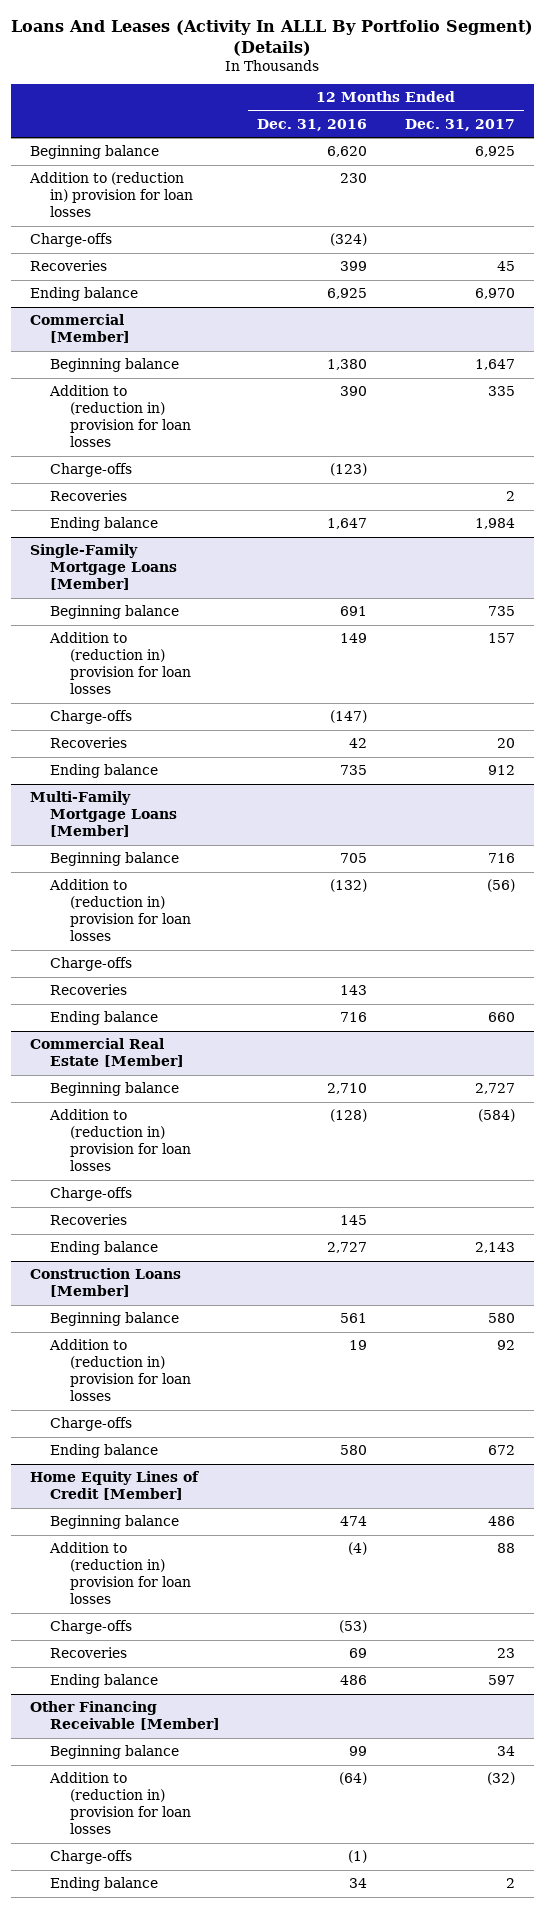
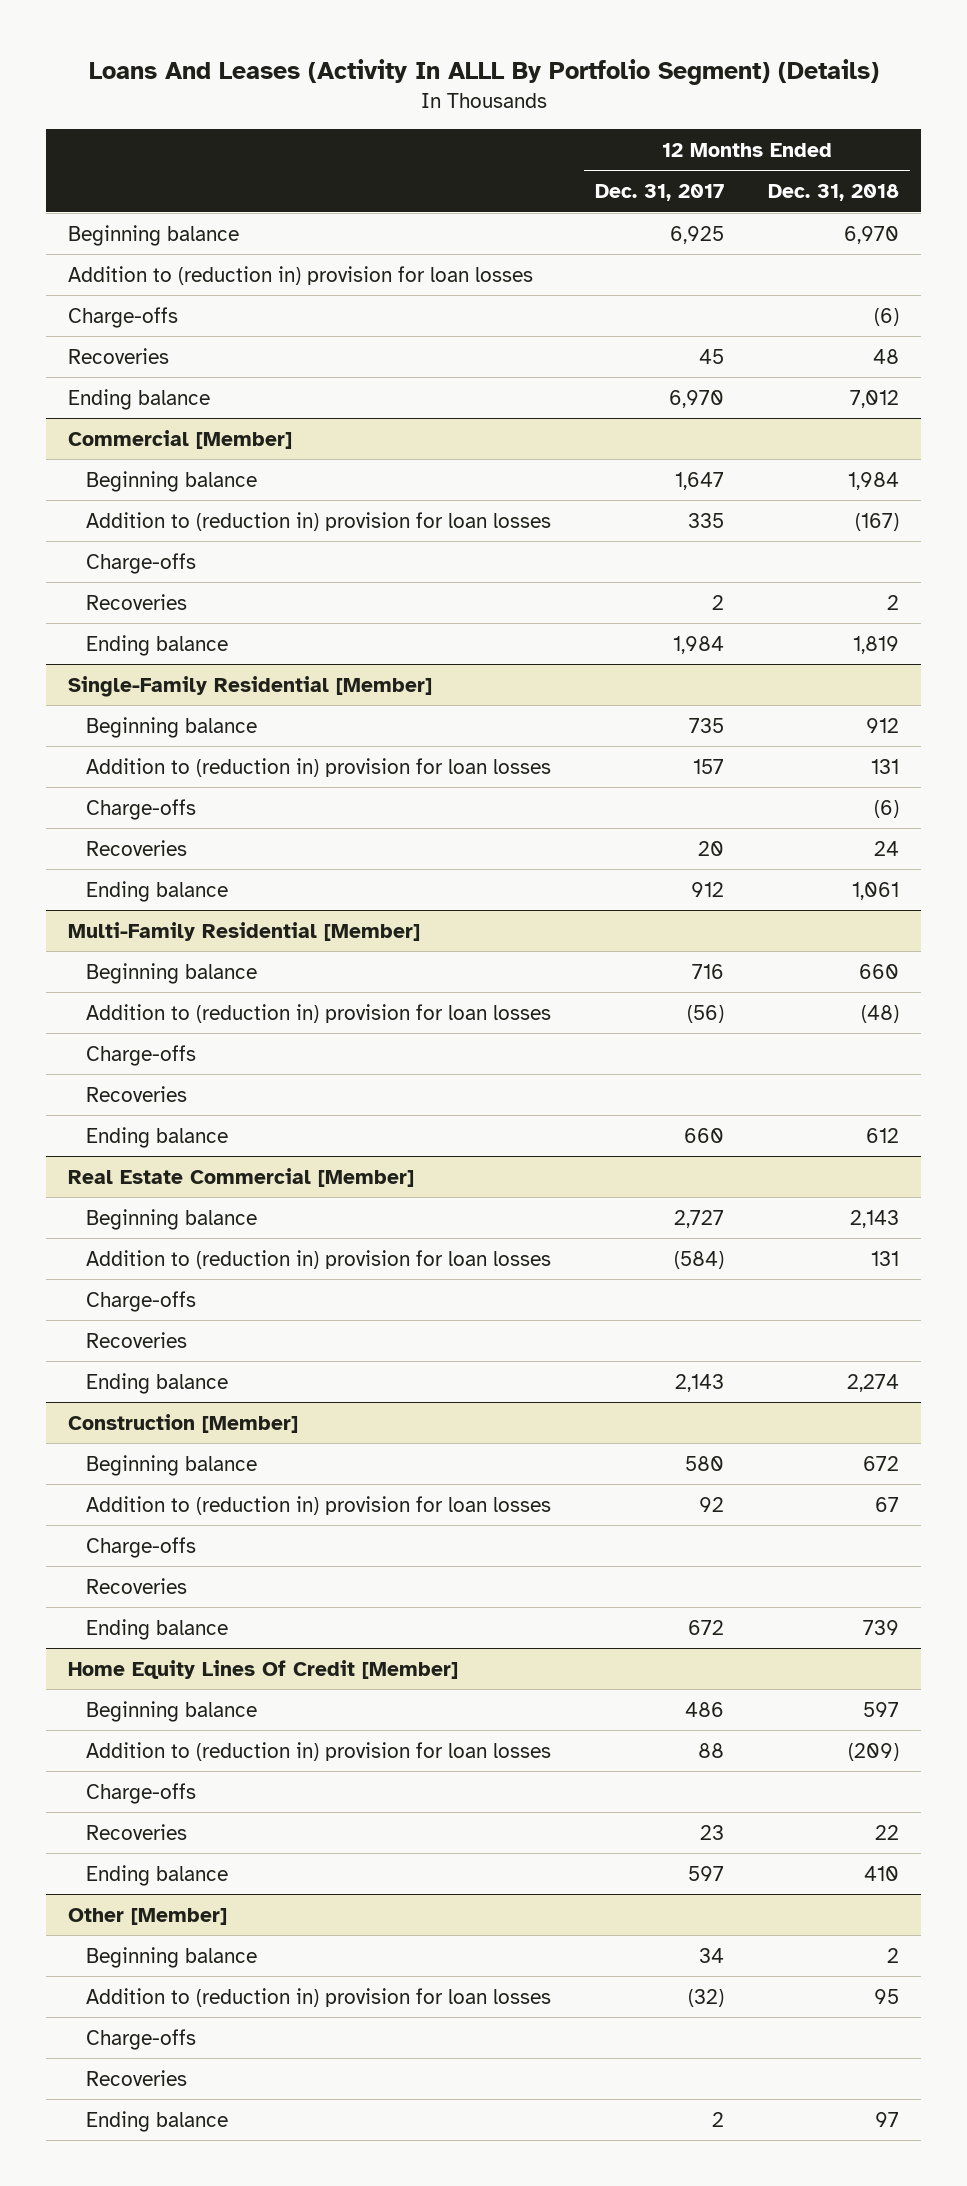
[257,118,368,131] Dec. 31, 2016 -> none
none -> [767,184,899,202] Dec. 31, 2018
[29,544,178,591] Single-Family Mortgage Loans [Member] -> [68,675,433,697] Single-Family Residential [Member]
[29,791,178,838] Multi-Family Mortgage Loans [Member] -> [68,921,421,941] Multi-Family Residential [Member]
[29,1038,185,1068] Commercial Real Estate [Member] -> [68,1167,415,1187] Real Estate Commercial [Member]
[29,1268,181,1298] Construction Loans [Member] -> [68,1413,299,1433] Construction [Member]
none -> [86,1577,188,1594] Recoveries
[29,1471,199,1501] Home Equity Lines of Credit [Member] -> [68,1659,459,1679] Home Equity Lines Of Credit [Member]
[29,1701,221,1731] Other Financing Receivable [Member] -> [68,1907,228,1925] Other [Member]
none -> [86,2069,188,2086] Recoveries

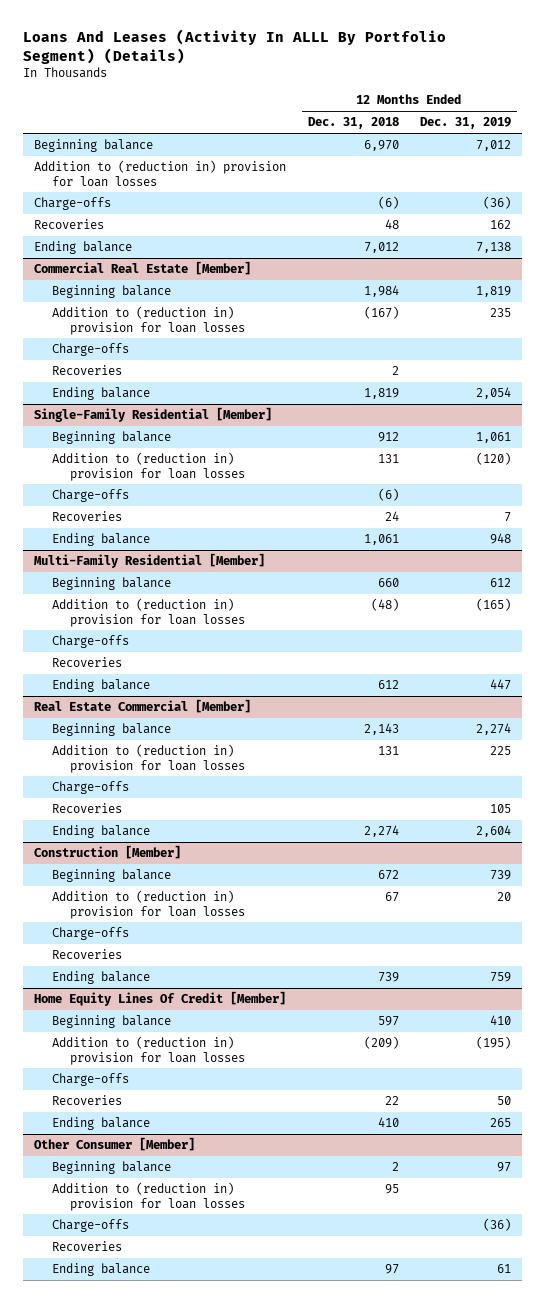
[594,184,724,202] Dec. 31, 2017 -> none
none -> [420,117,512,130] Dec. 31, 2019
[68,429,293,449] Commercial [Member] -> [33,261,251,276] Commercial Real Estate [Member]
[68,1907,228,1925] Other [Member] -> [33,1137,195,1152] Other Consumer [Member]

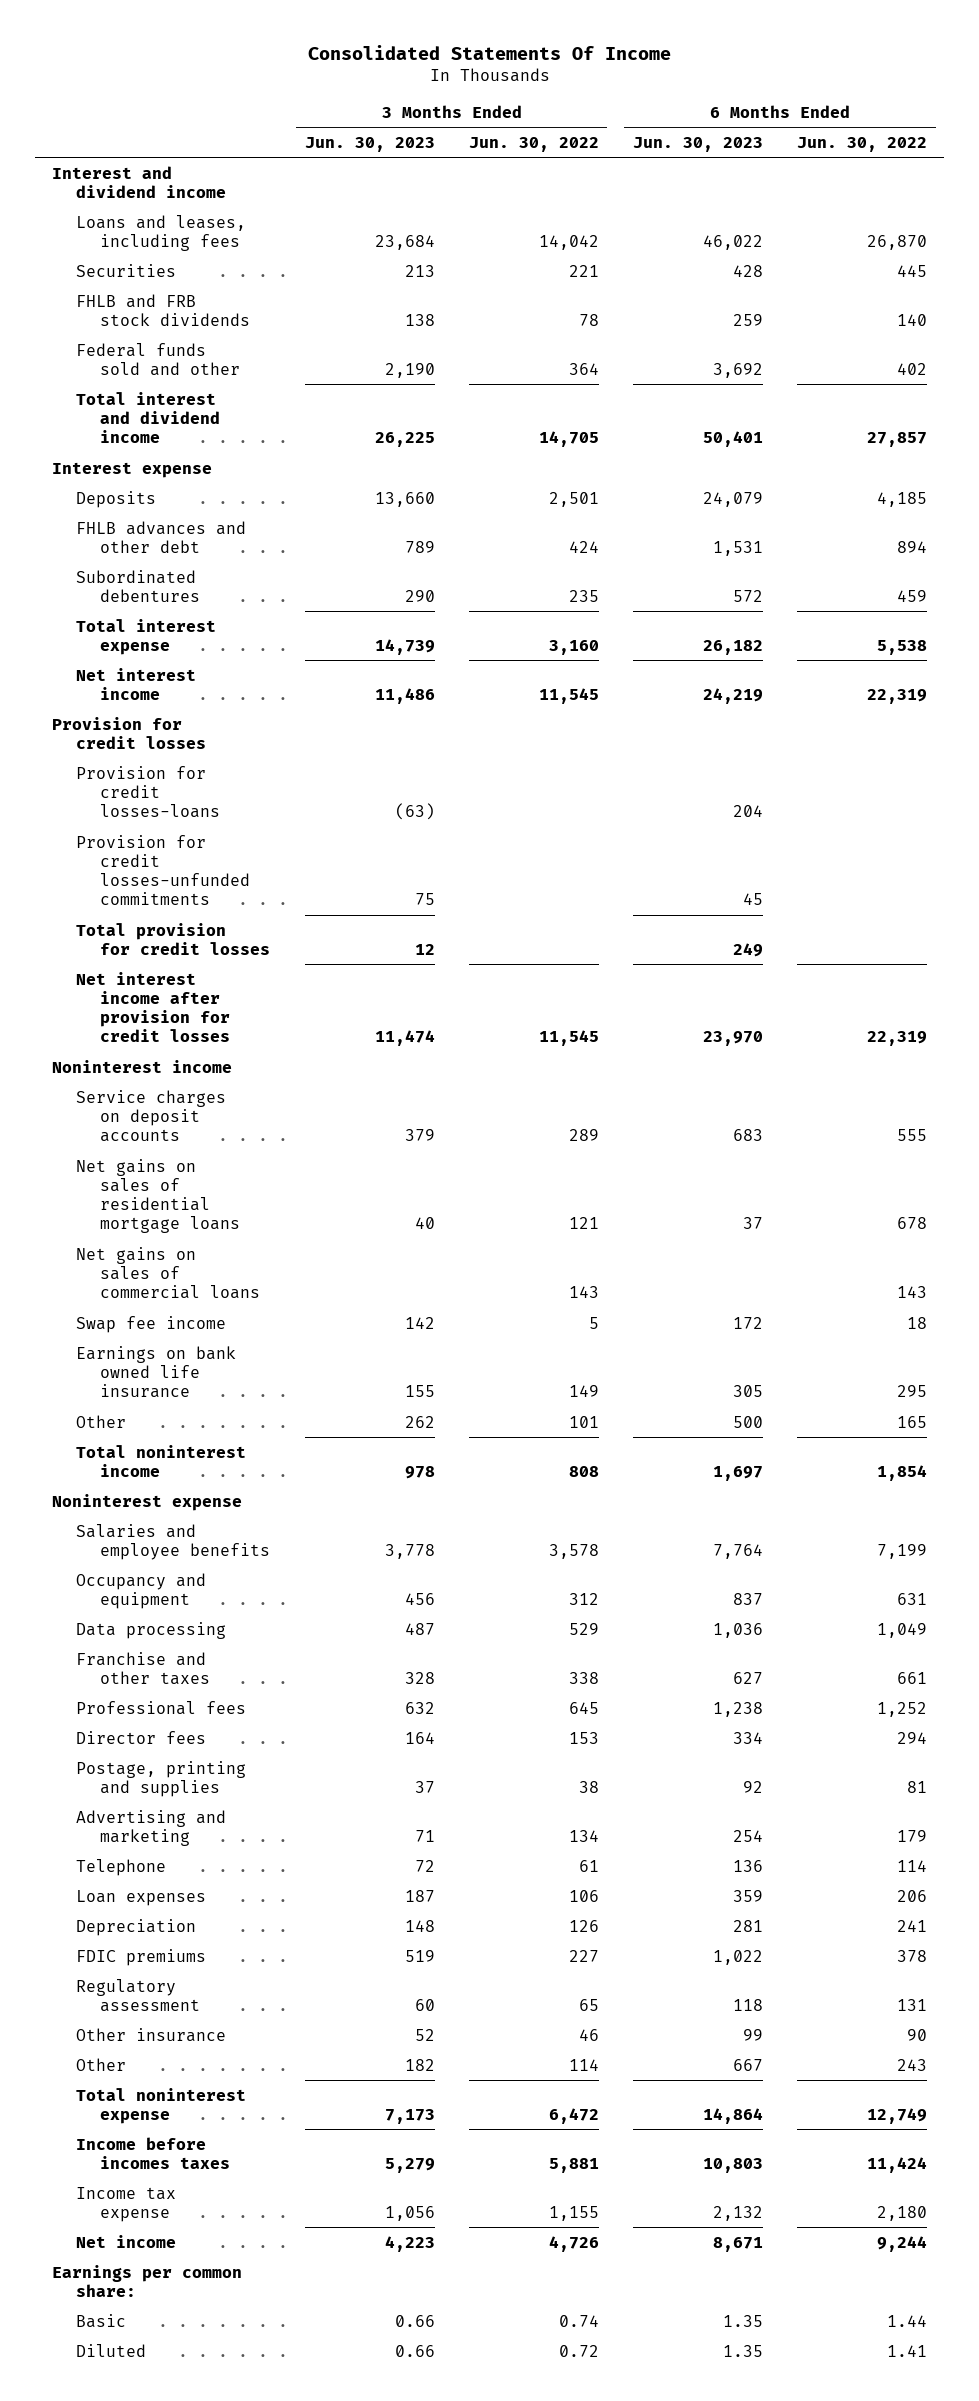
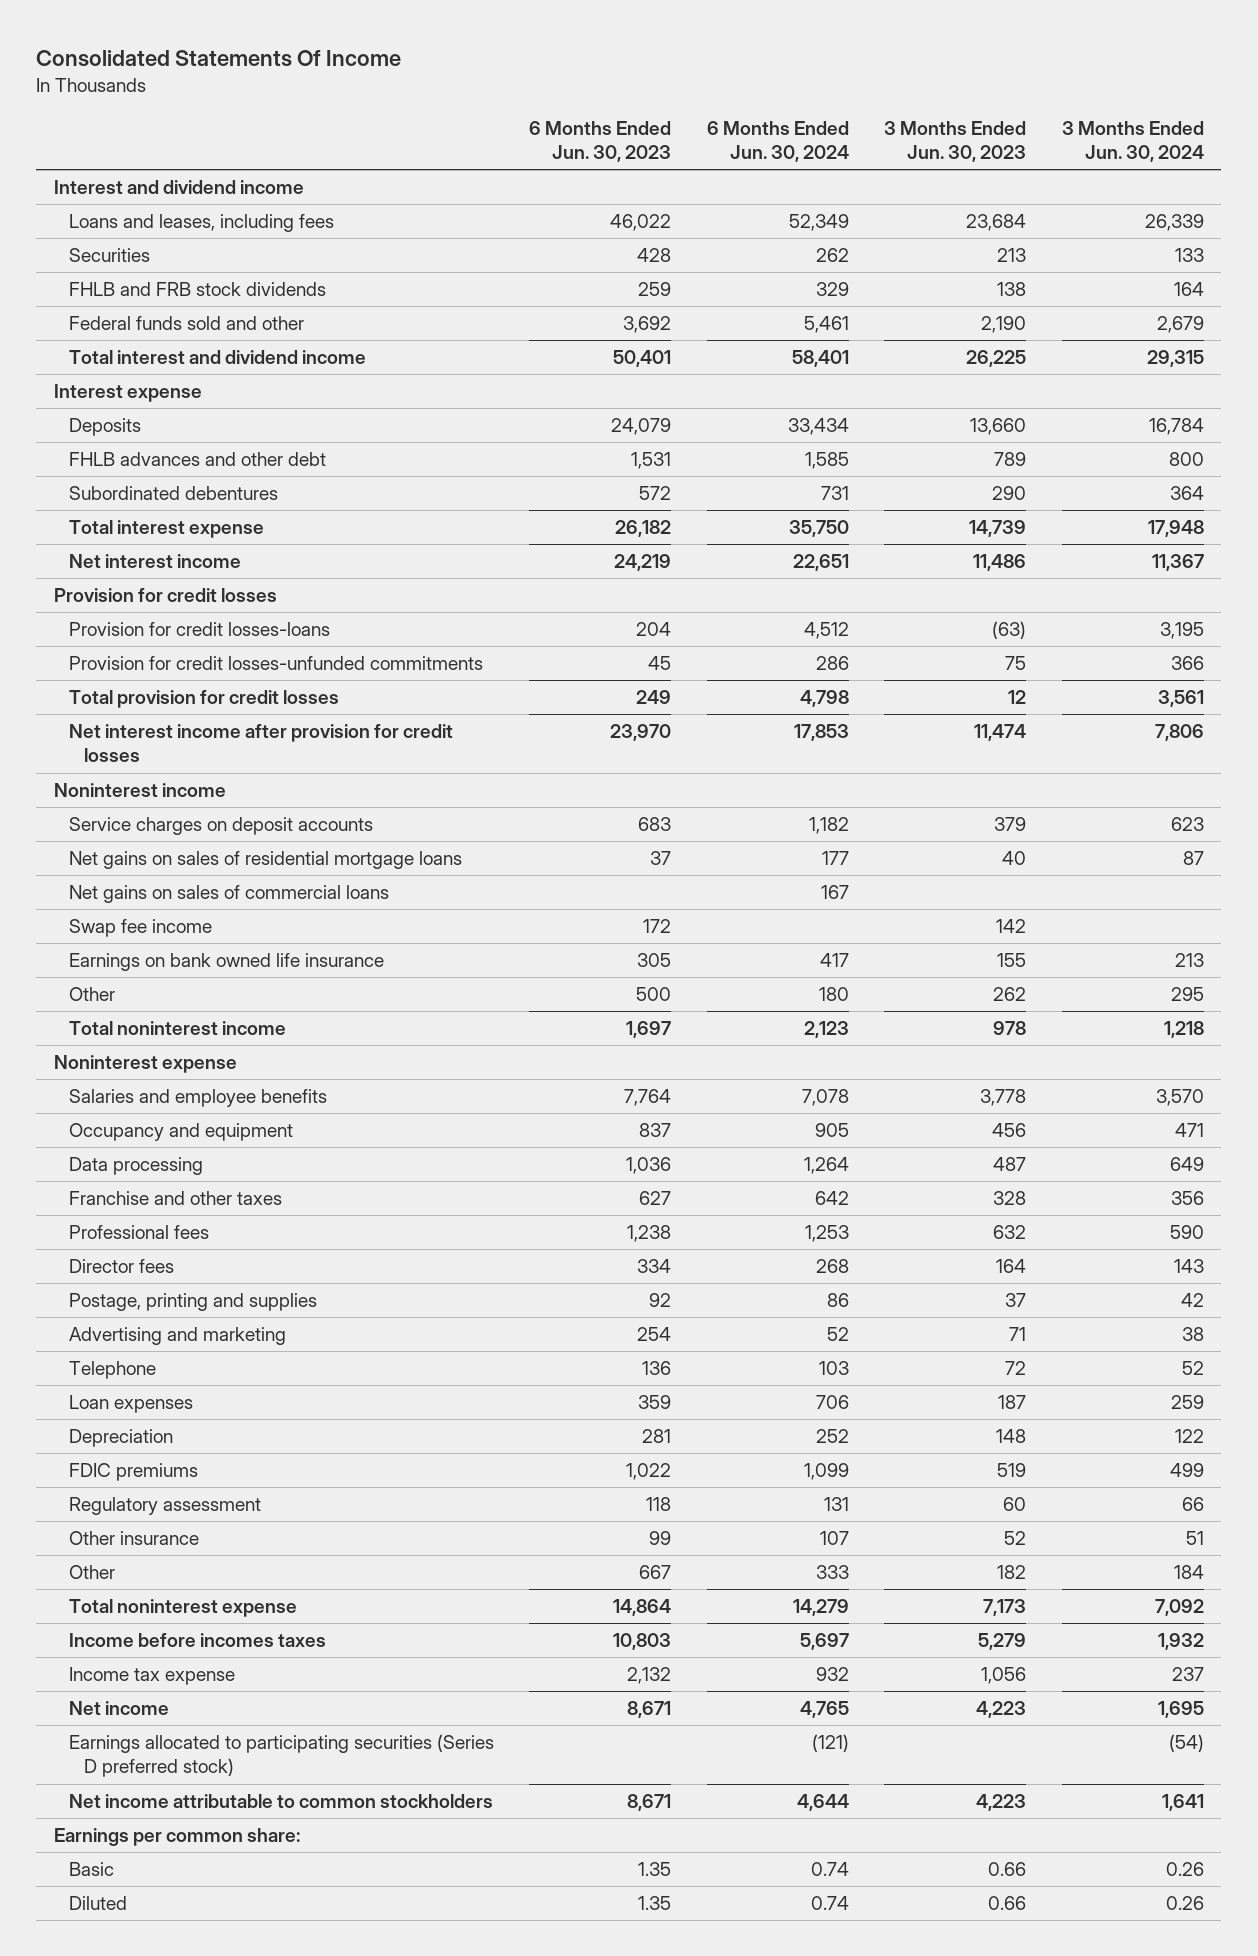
[468,136,599,152] Jun. 30, 2022 -> none
[796,136,927,152] Jun. 30, 2022 -> none
none -> [706,120,849,163] 6 Months Ended Jun. 30, 2024
none -> [1061,120,1204,163] 3 Months Ended Jun. 30, 2024
none -> [69,1734,495,1778] Earnings allocated to participating securities (Series D preferred stock)
none -> [69,1794,494,1809] Net income attributable to common stockholders

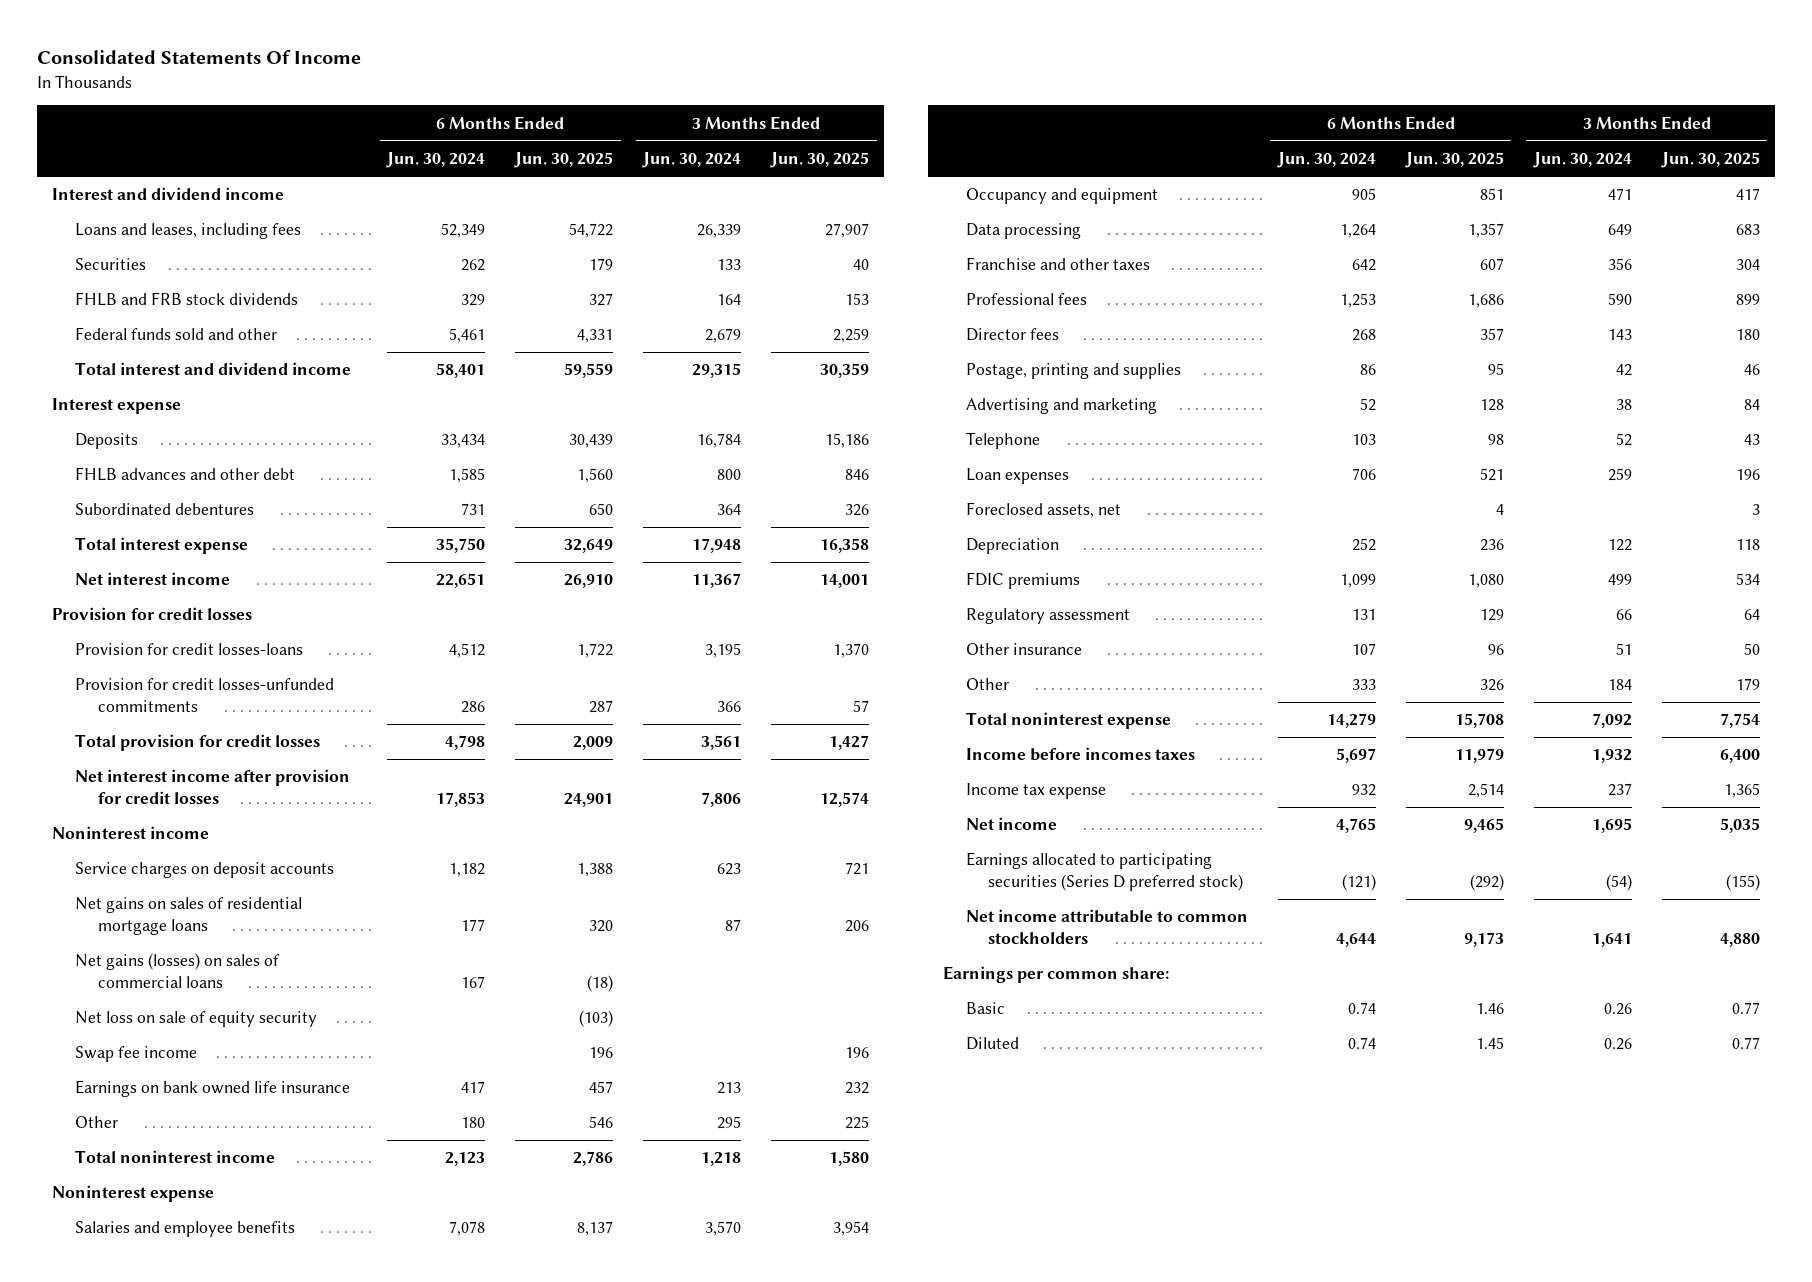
[529,120,672,163] 6 Months Ended Jun. 30, 2023 -> none
[884,120,1027,163] 3 Months Ended Jun. 30, 2023 -> none
none -> [514,152,614,169] Jun. 30, 2025
none -> [770,152,870,169] Jun. 30, 2025
[69,885,390,904] Net gains on sales of commercial loans -> [75,953,281,989] Net gains (losses) on sales of commercial loans
none -> [75,1011,318,1028] Net loss on sale of equity security
none -> [965,502,1121,519] Foreclosed assets, net

